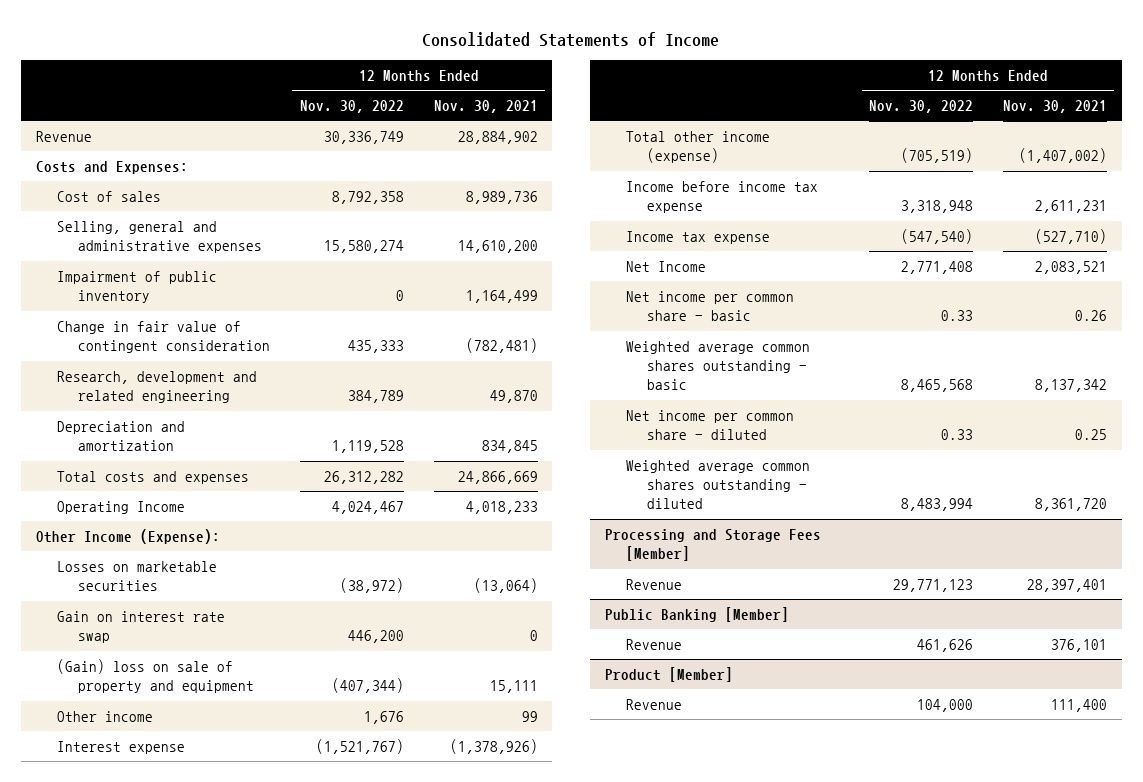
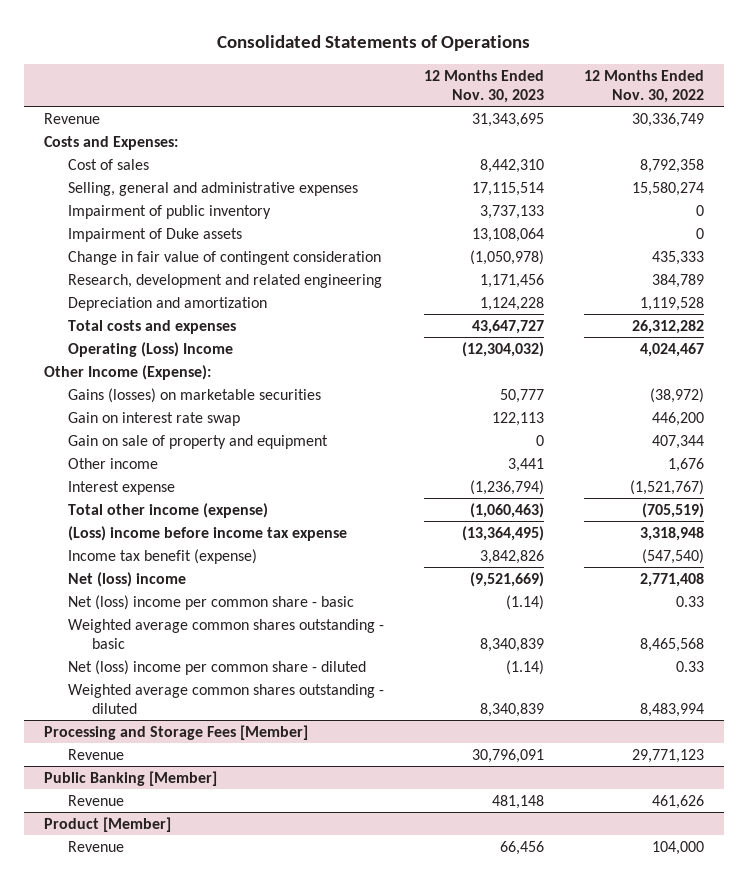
[422,31,720,47] Consolidated Statements of Income -> [216,35,530,52] Consolidated Statements of Operations
[433,100,538,114] Nov. 30, 2021 -> none
none -> [423,69,544,104] 12 Months Ended Nov. 30, 2023
none -> [68,227,243,242] Impairment of Duke assets
[57,500,186,514] Operating Income -> [68,341,234,357] Operating (Loss) Income
[57,560,218,592] Losses on marketable securities -> [68,387,322,403] Gains (losses) on marketable securities
[57,658,255,694] (Gain) loss on sale of property and equipment -> [68,434,329,449] Gain on sale of property and equipment
[331,678,404,694] (407,344) -> [651,434,704,449] 407,344
[626,180,819,214] Income before income tax expense -> [68,525,348,541] (Loss) income before income tax expense
[626,230,771,244] Income tax expense -> [68,548,258,564] Income tax benefit (expense)
[626,260,707,272] Net Income -> [68,571,187,587] Net (loss) income
[626,290,795,322] Net income per common share - basic -> [68,594,355,610] Net (loss) income per common share - basic
[626,409,795,441] Net income per common share - diluted -> [68,659,367,675] Net (loss) income per common share - diluted

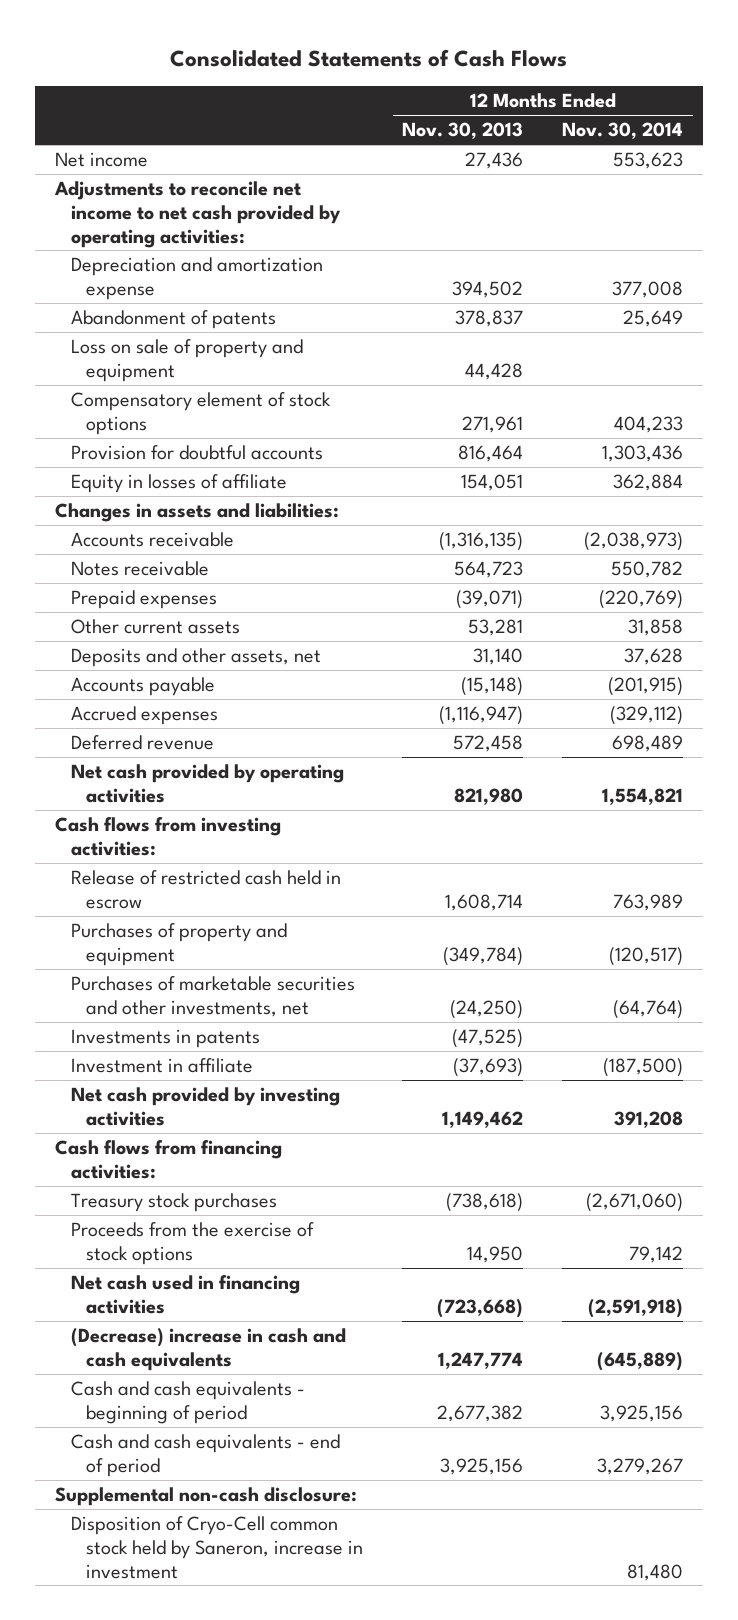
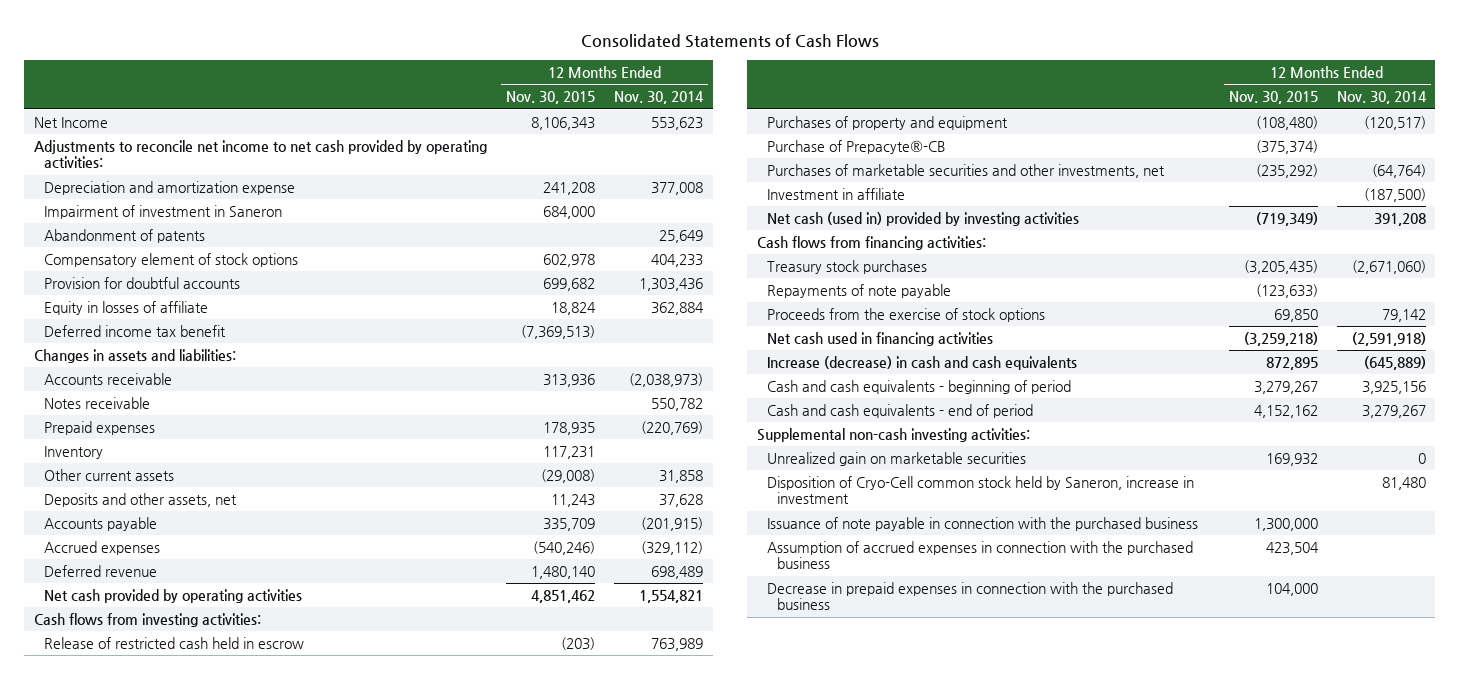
[402,122,524,140] Nov. 30, 2013 -> none
none -> [506,91,596,105] Nov. 30, 2015
[54,152,148,168] Net income -> [33,117,108,129] Net Income
none -> [44,205,283,220] Impairment of investment in Saneron
[70,339,303,382] Loss on sale of property and equipment -> none
none -> [44,325,227,338] Deferred income tax benefit
none -> [44,446,104,460] Inventory
none -> [766,140,945,155] Purchase of Prepacyte®-CB
[70,1029,260,1049] Investments in patents -> none
[70,1087,340,1126] Net cash provided by investing activities -> [766,212,1079,227] Net cash (used in) provided by investing activities
none -> [766,284,951,299] Repayments of note payable
[70,1328,346,1371] (Decrease) increase in cash and cash equivalents -> [766,356,1077,371] Increase (decrease) in cash and cash equivalents
[54,1487,357,1507] Supplemental non-cash disclosure: -> [756,428,1030,443] Supplemental non-cash investing activities:
none -> [766,452,1026,467] Unrealized gain on marketable securities
none -> [766,517,1198,532] Issuance of note payable in connection with the purchased business
none -> [766,541,1193,570] Assumption of accrued expenses in connection with the purchased business
none -> [766,582,1173,611] Decrease in prepaid expenses in connection with the purchased business

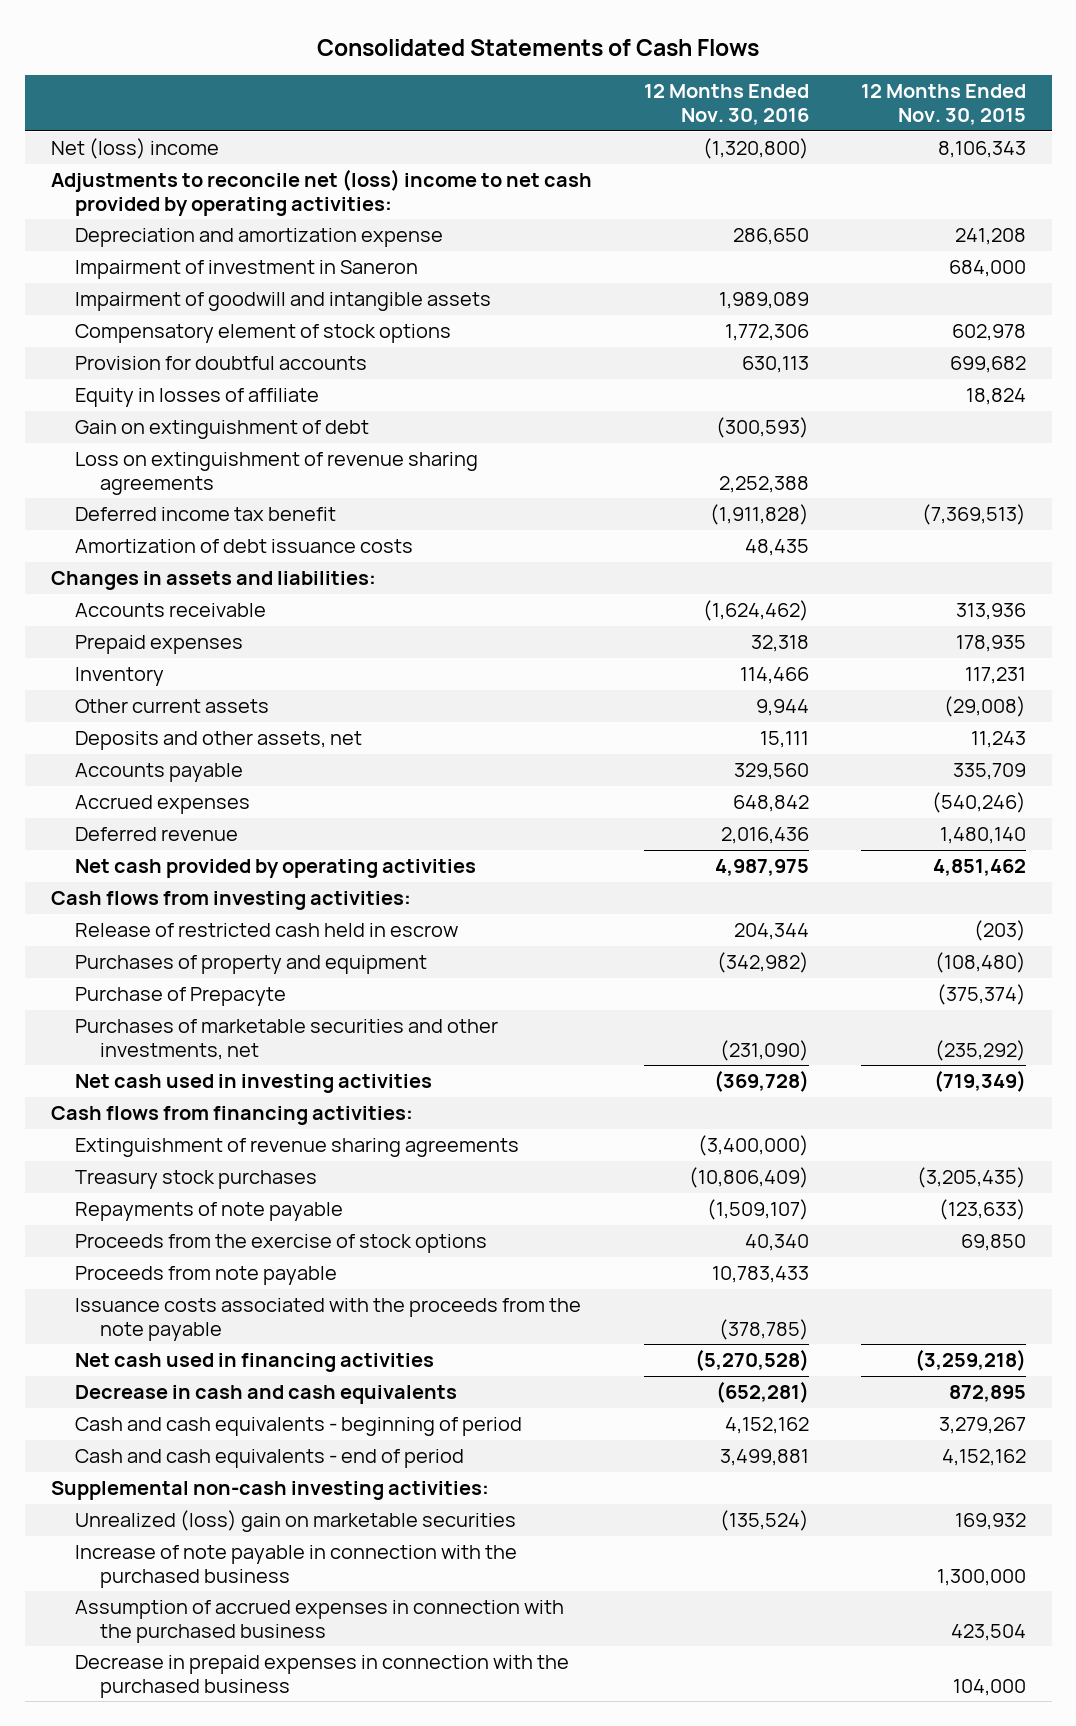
[614,91,705,105] Nov. 30, 2014 -> none
none -> [643,84,809,126] 12 Months Ended Nov. 30, 2016
[33,117,108,129] Net Income -> [50,138,219,160] Net (loss) income
[33,140,487,169] Adjustments to reconcile net income to net cash provided by operating activities: -> [50,169,592,216] Adjustments to reconcile net (loss) income to net cash provided by operating activities:
[44,229,206,244] Abandonment of patents -> none
none -> [75,292,492,312] Impairment of goodwill and intangible assets
none -> [75,420,370,440] Gain on extinguishment of debt
none -> [75,452,479,495] Loss on extinguishment of revenue sharing agreements
none -> [75,539,414,554] Amortization of debt issuance costs
[44,397,151,410] Notes receivable -> none
[766,140,945,155] Purchase of Prepacyte®-CB -> [75,987,287,1007] Purchase of Prepacyte
[766,188,905,201] Investment in affiliate -> none
[766,212,1079,227] Net cash (used in) provided by investing activities -> [75,1074,433,1094] Net cash used in investing activities
none -> [75,1138,520,1158] Extinguishment of revenue sharing agreements
none -> [75,1266,338,1286] Proceeds from note payable
none -> [75,1298,582,1341] Issuance costs associated with the proceeds from the note payable
[766,356,1077,371] Increase (decrease) in cash and cash equivalents -> [75,1385,458,1405] Decrease in cash and cash equivalents
[766,476,1194,505] Disposition of Cryo-Cell common stock held by Saneron, increase in investment -> none
[766,452,1026,467] Unrealized gain on marketable securities -> [75,1510,517,1533] Unrealized (loss) gain on marketable securities
[766,517,1198,532] Issuance of note payable in connection with the purchased business -> [75,1545,518,1588] Increase of note payable in connection with the purchased business

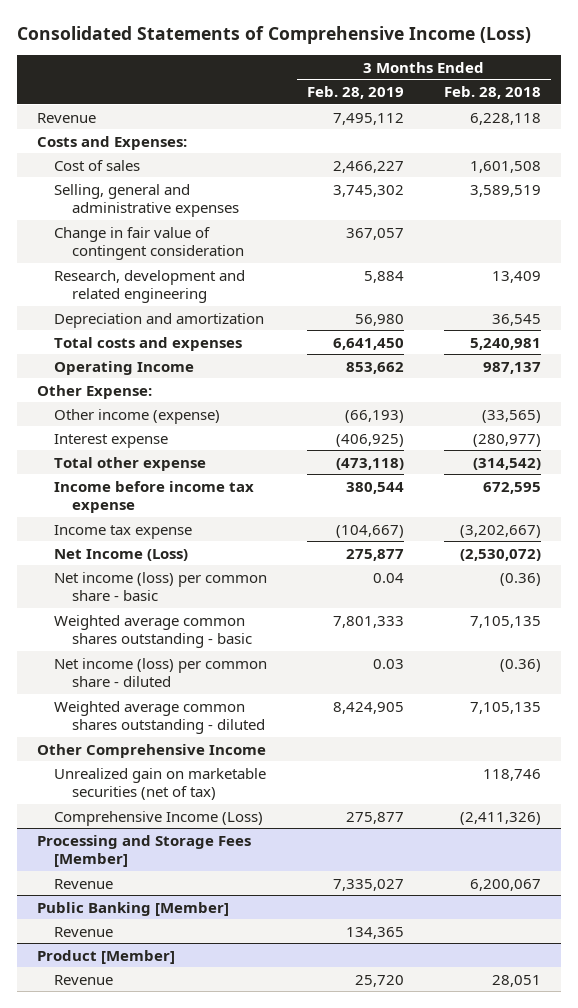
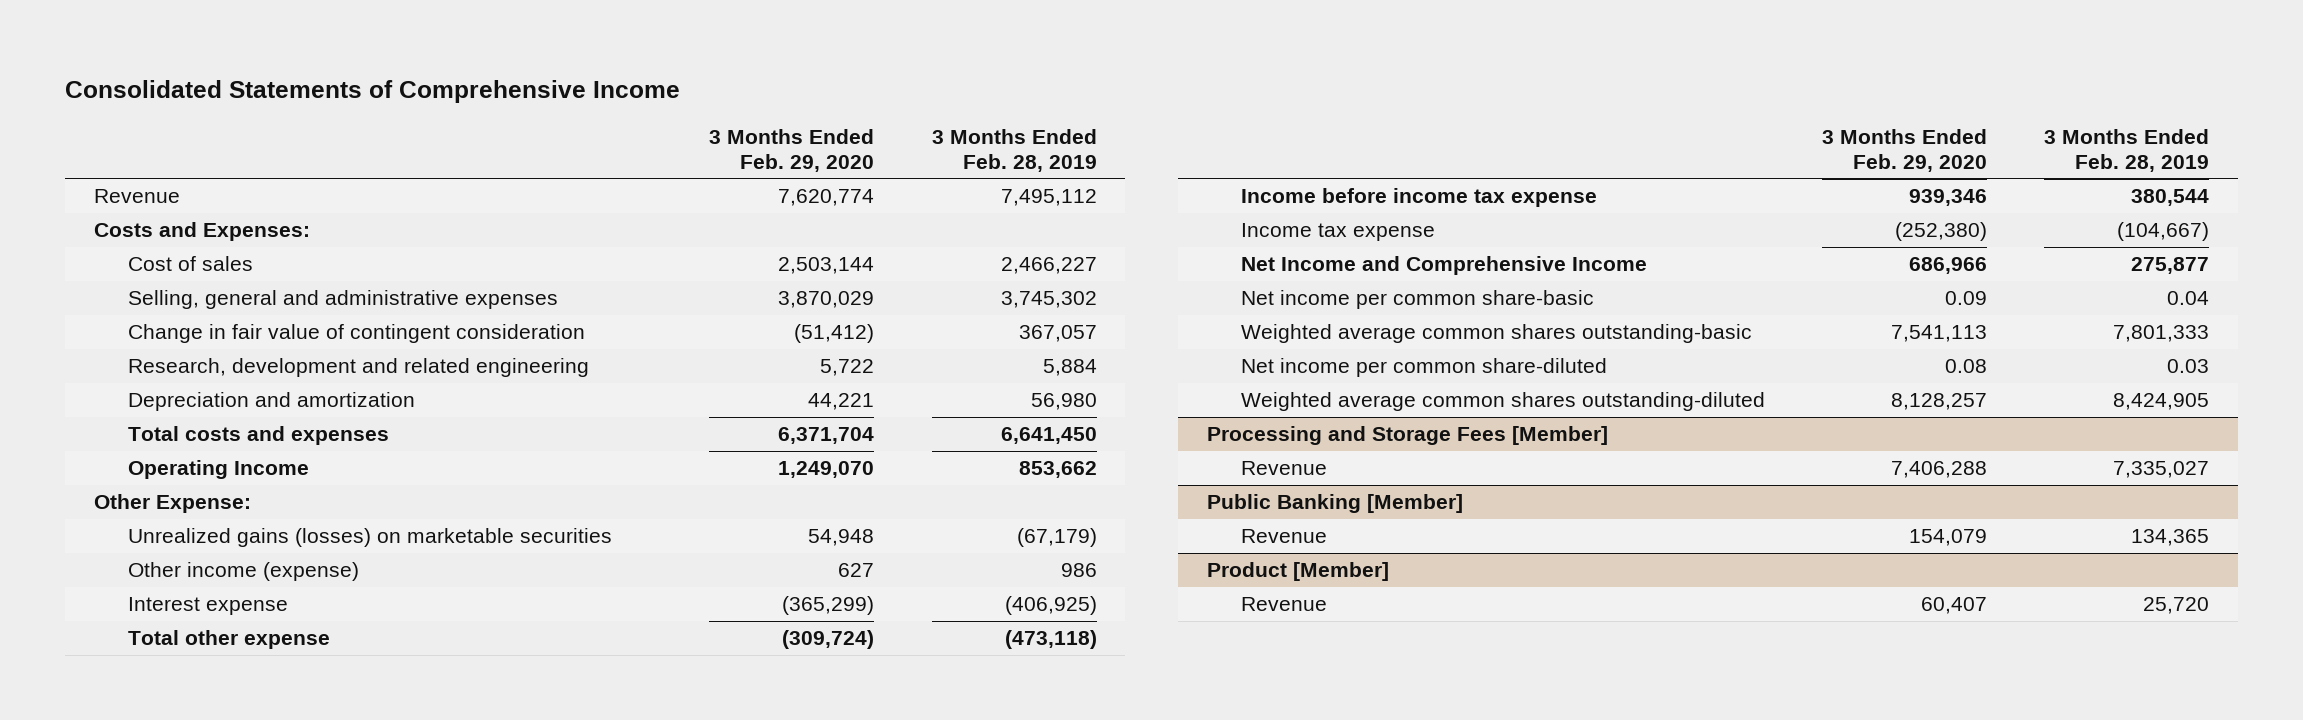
[16,25,531,44] Consolidated Statements of Comprehensive Income (Loss) -> [65,80,681,104] Consolidated Statements of Comprehensive Income
[444,85,542,99] Feb. 28, 2018 -> none
none -> [709,128,875,172] 3 Months Ended Feb. 29, 2020
none -> [127,528,612,548] Unrealized gains (losses) on marketable securities
[345,409,405,423] (66,193) -> [1060,563,1097,578] 986
[36,743,266,758] Other Comprehensive Income -> none
[54,767,267,801] Unrealized gain on marketable securities (net of tax) -> none
[54,810,264,826] Comprehensive Income (Loss) -> none
[54,548,189,561] Net Income (Loss) -> [1240,256,1647,276] Net Income and Comprehensive Income
[54,571,268,602] Net income (loss) per common share - basic -> [1240,290,1594,310] Net income per common share-basic
[54,614,252,649] Weighted average common shares outstanding - basic -> [1240,324,1752,344] Weighted average common shares outstanding-basic
[54,657,268,688] Net income (loss) per common share - diluted -> [1240,358,1607,378] Net income per common share-diluted
[54,700,265,735] Weighted average common shares outstanding - diluted -> [1240,392,1765,412] Weighted average common shares outstanding-diluted

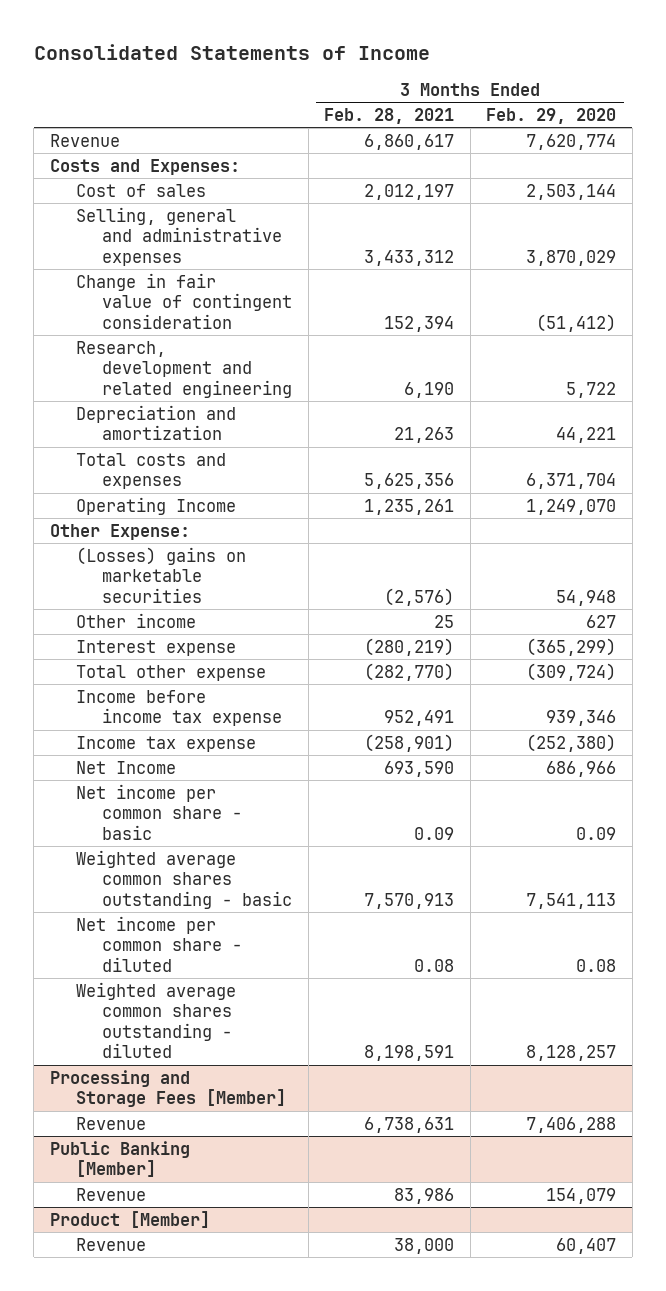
[65,80,681,104] Consolidated Statements of Comprehensive Income -> [33,44,430,61] Consolidated Statements of Income
[931,128,1097,172] 3 Months Ended Feb. 28, 2019 -> none
none -> [324,108,455,125] Feb. 28, 2021
[127,528,612,548] Unrealized gains (losses) on marketable securities -> [76,546,247,603] (Losses) gains on marketable securities
[127,562,359,582] Other income (expense) -> [76,612,197,628] Other income
[1240,256,1647,276] Net Income and Comprehensive Income -> [76,760,177,774] Net Income
[1240,290,1594,310] Net income per common share-basic -> [76,783,243,840] Net income per common share - basic
[1240,324,1752,344] Weighted average common shares outstanding-basic -> [76,849,293,909] Weighted average common shares outstanding - basic
[1240,358,1607,378] Net income per common share-diluted -> [76,915,243,972] Net income per common share - diluted
[1240,392,1765,412] Weighted average common shares outstanding-diluted -> [76,981,237,1059] Weighted average common shares outstanding - diluted

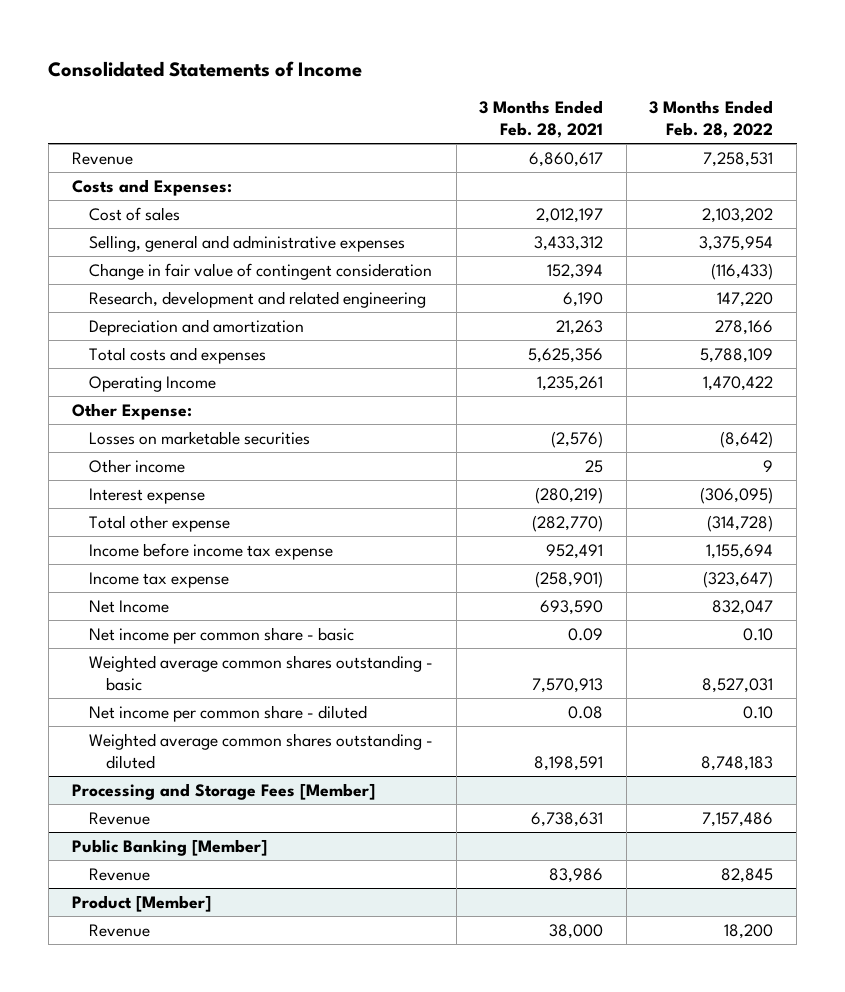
[486,108,617,125] Feb. 29, 2020 -> none
none -> [649,100,774,139] 3 Months Ended Feb. 28, 2022
[76,546,247,603] (Losses) gains on marketable securities -> [88,430,310,445] Losses on marketable securities

